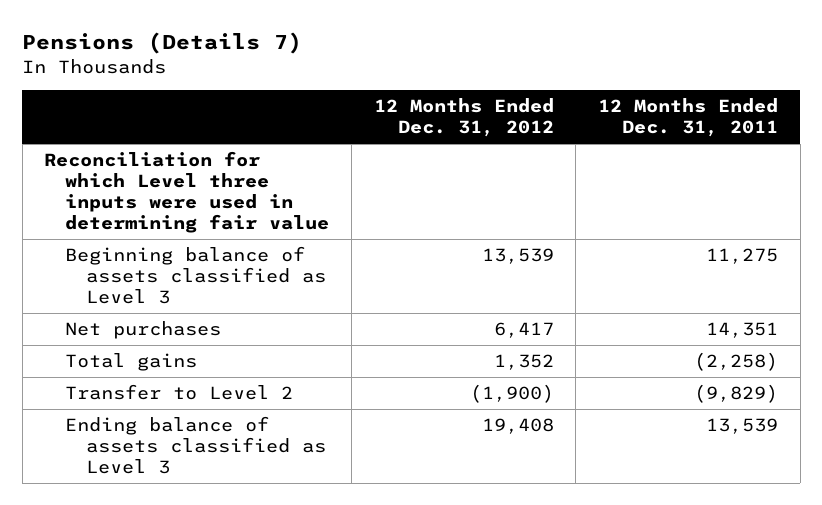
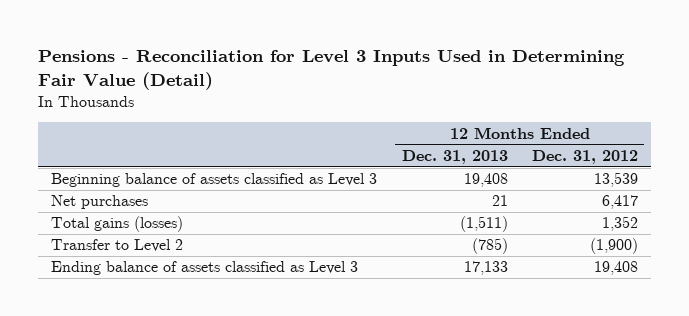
[22,32,303,55] Pensions (Details 7) -> [38,50,626,91] Pensions - Reconciliation for Level 3 Inputs Used in Determining Fair Value (Detail)
[597,98,778,138] 12 Months Ended Dec. 31, 2011 -> none
none -> [401,150,508,165] Dec. 31, 2013
[44,151,330,234] Reconciliation for which Level three inputs were used in determining fair value -> none
[65,353,198,372] Total gains -> [50,216,183,233] Total gains (losses)

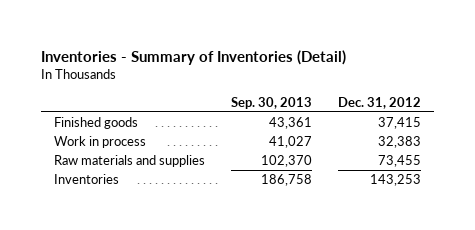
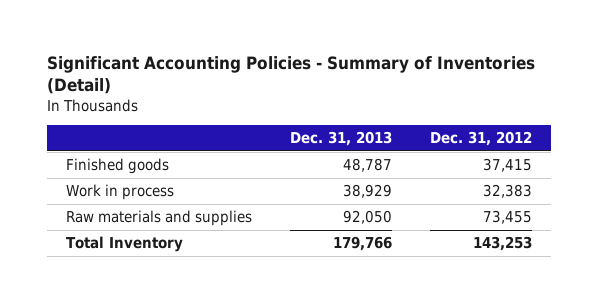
[41,49,347,65] Inventories - Summary of Inventories (Detail) -> [47,56,536,95] Significant Accounting Policies - Summary of Inventories (Detail)
[231,96,313,109] Sep. 30, 2013 -> none
none -> [289,131,392,147] Dec. 31, 2013
[54,174,120,185] Inventories -> [65,236,183,253] Total Inventory

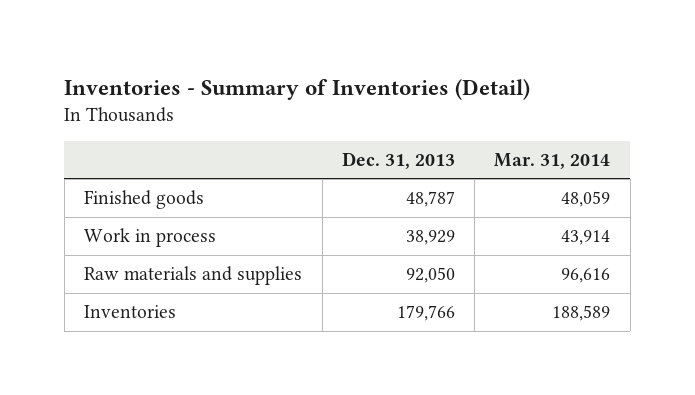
[47,56,536,95] Significant Accounting Policies - Summary of Inventories (Detail) -> [64,78,531,100] Inventories - Summary of Inventories (Detail)
[429,131,532,147] Dec. 31, 2012 -> none
none -> [494,152,611,169] Mar. 31, 2014
[65,236,183,253] Total Inventory -> [84,305,177,319] Inventories

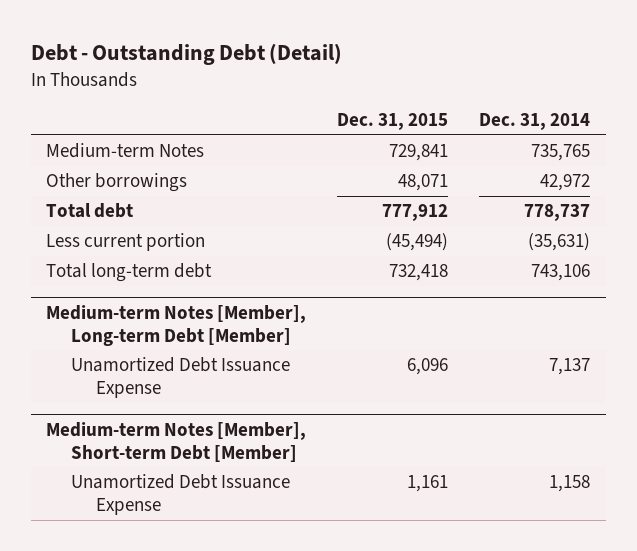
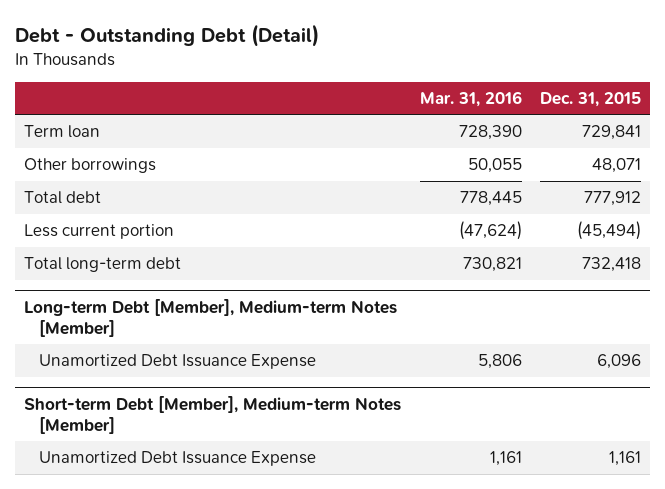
[479,113,591,131] Dec. 31, 2014 -> none
none -> [419,91,522,108] Mar. 31, 2016
[46,143,205,159] Medium-term Notes -> [24,125,101,139] Term loan
[46,304,307,346] Medium-term Notes [Member], Long-term Debt [Member] -> [24,298,398,337] Long-term Debt [Member], Medium-term Notes [Member]
[46,421,307,462] Medium-term Notes [Member], Short-term Debt [Member] -> [24,395,402,434] Short-term Debt [Member], Medium-term Notes [Member]

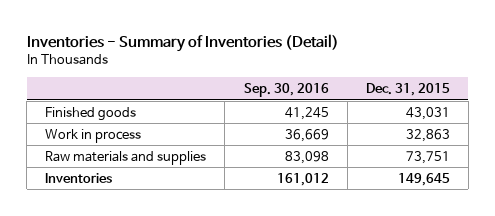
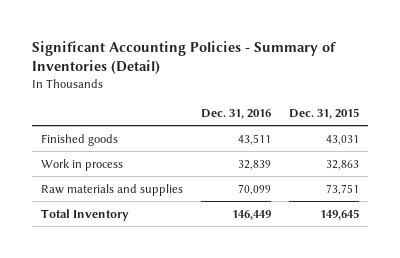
[26,33,339,52] Inventories - Summary of Inventories (Detail) -> [32,40,338,75] Significant Accounting Policies - Summary of Inventories (Detail)
[243,83,329,98] Sep. 30, 2016 -> none
none -> [201,108,272,119] Dec. 31, 2016
[45,172,113,183] Inventories -> [41,208,130,221] Total Inventory

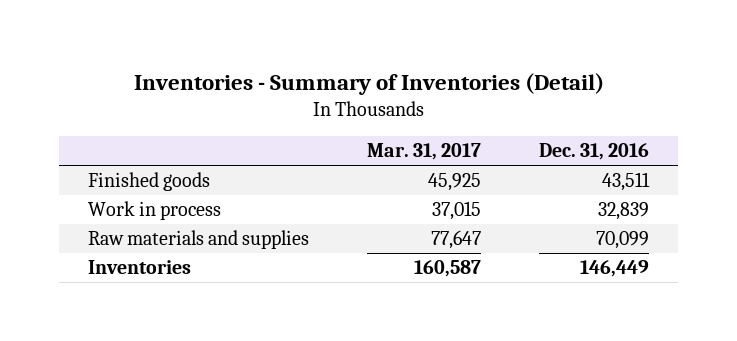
[32,40,338,75] Significant Accounting Policies - Summary of Inventories (Detail) -> [133,72,604,95] Inventories - Summary of Inventories (Detail)
[289,107,360,119] Dec. 31, 2015 -> none
none -> [367,143,482,161] Mar. 31, 2017
[41,208,130,221] Total Inventory -> [88,260,192,275] Inventories

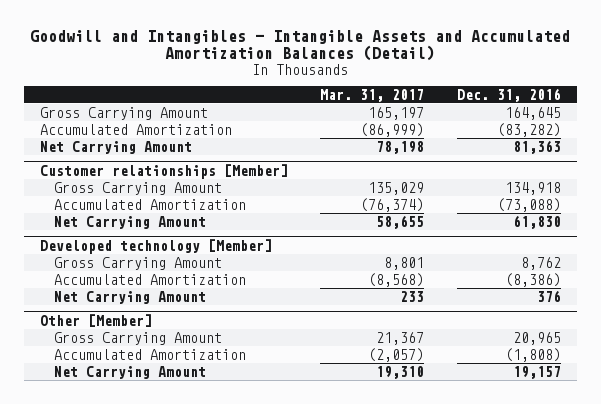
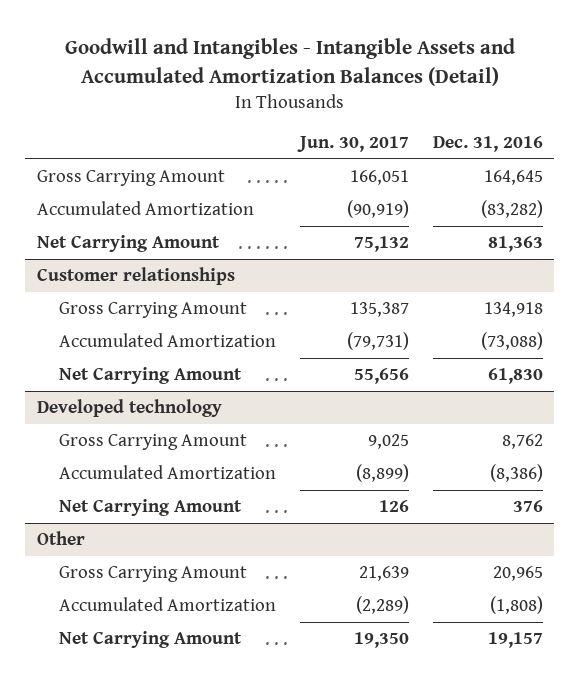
[320,88,425,102] Mar. 31, 2017 -> none
none -> [296,136,409,153] Jun. 30, 2017
[40,163,289,179] Customer relationships [Member] -> [37,267,236,286] Customer relationships
[40,238,273,254] Developed technology [Member] -> [37,399,223,418] Developed technology
[40,313,153,327] Other [Member] -> [37,531,86,546] Other

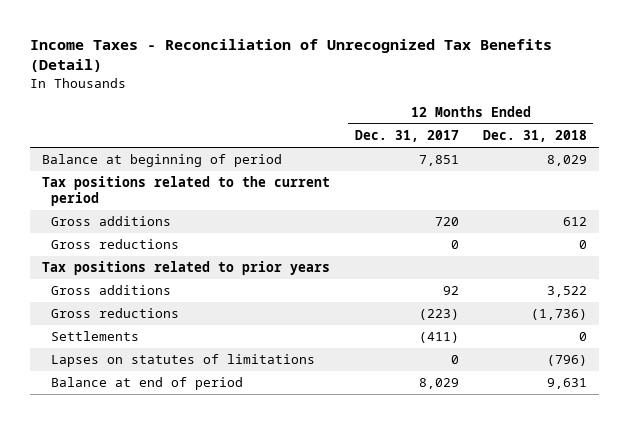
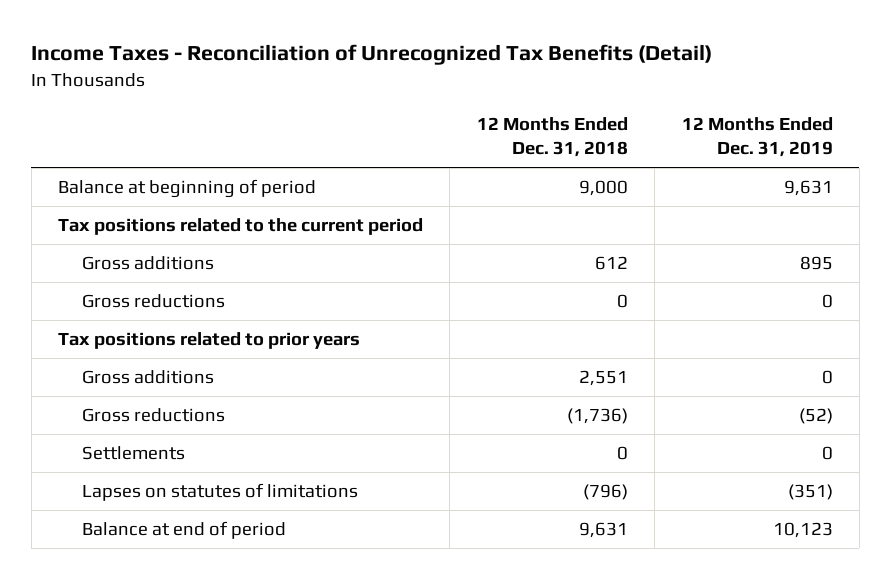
[354,130,459,143] Dec. 31, 2017 -> none
none -> [681,116,833,157] 12 Months Ended Dec. 31, 2019
[547,155,588,167] 8,029 -> [578,180,628,197] 9,000
[547,286,588,298] 3,522 -> [578,370,628,387] 2,551

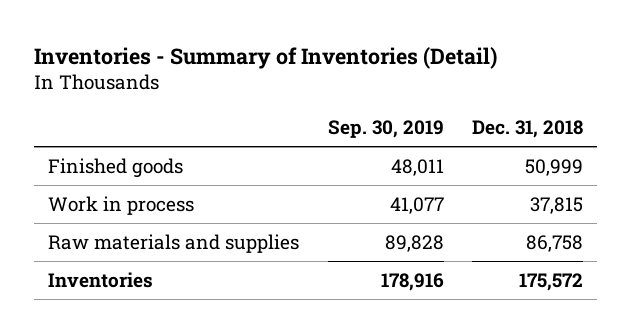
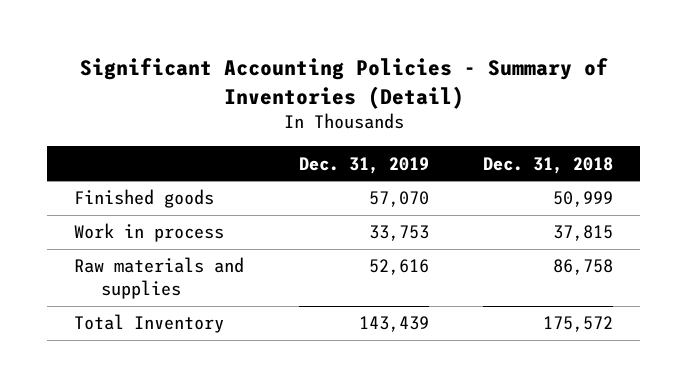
[34,46,498,69] Inventories - Summary of Inventories (Detail) -> [79,58,608,109] Significant Accounting Policies - Summary of Inventories (Detail)
[327,119,444,138] Sep. 30, 2019 -> none
none -> [298,156,429,174] Dec. 31, 2019
[48,271,154,288] Inventories -> [74,314,225,334] Total Inventory

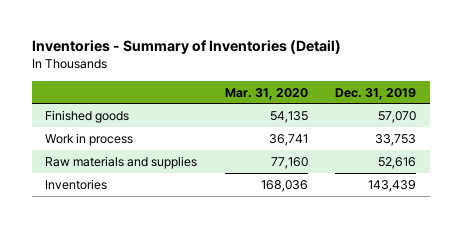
[79,58,608,109] Significant Accounting Policies - Summary of Inventories (Detail) -> [31,40,341,55] Inventories - Summary of Inventories (Detail)
[483,156,614,174] Dec. 31, 2018 -> none
none -> [224,87,308,100] Mar. 31, 2020
[74,314,225,334] Total Inventory -> [45,178,108,190] Inventories

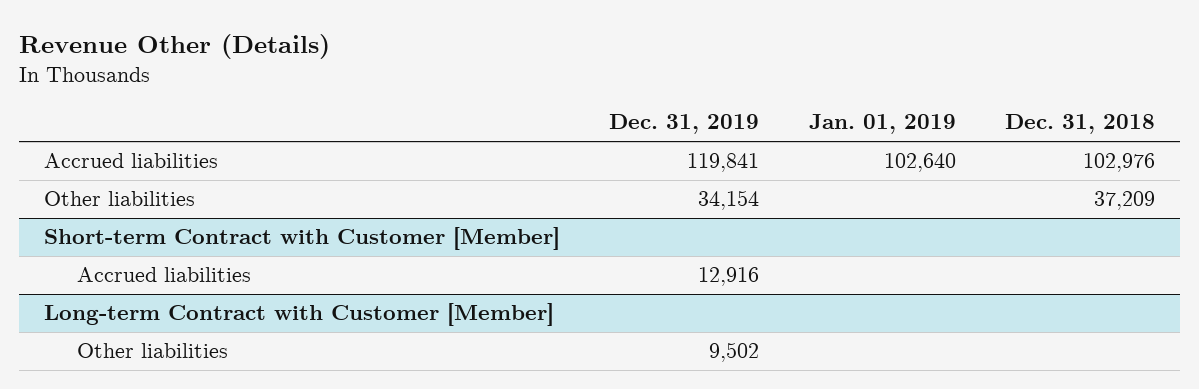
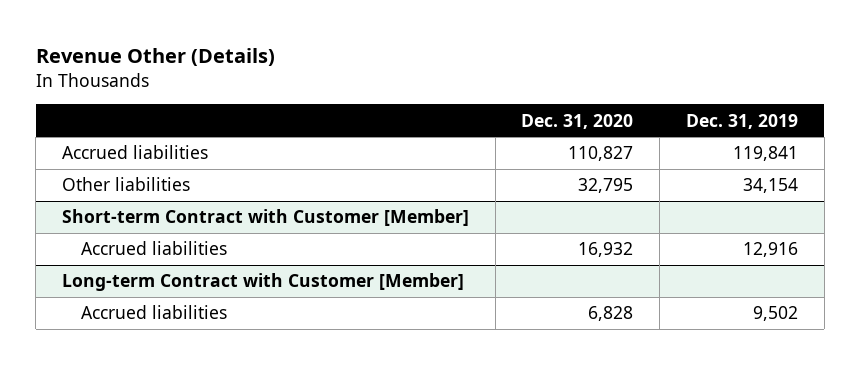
[808,114,956,135] Jan. 01, 2019 -> none
[1005,114,1156,135] Dec. 31, 2018 -> none
none -> [521,113,634,129] Dec. 31, 2020
[77,343,229,359] Other liabilities -> [81,305,228,320] Accrued liabilities

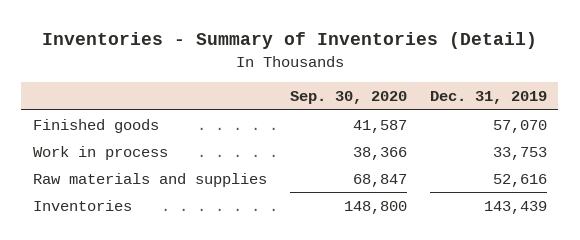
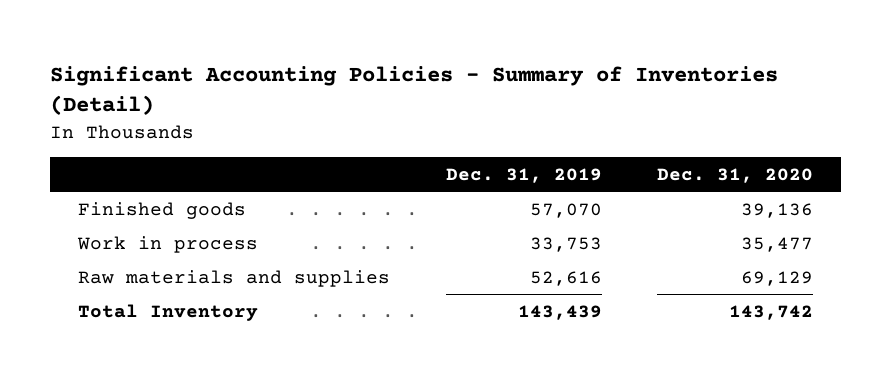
[41,32,537,50] Inventories - Summary of Inventories (Detail) -> [50,65,779,116] Significant Accounting Policies - Summary of Inventories (Detail)
[289,91,407,105] Sep. 30, 2020 -> none
none -> [657,167,814,183] Dec. 31, 2020
[32,199,132,211] Inventories -> [77,303,258,321] Total Inventory

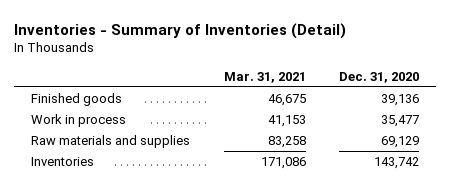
[50,65,779,116] Significant Accounting Policies - Summary of Inventories (Detail) -> [14,22,347,39] Inventories - Summary of Inventories (Detail)
[445,167,602,183] Dec. 31, 2019 -> none
none -> [223,71,306,83] Mar. 31, 2021
[77,303,258,321] Total Inventory -> [31,157,95,167] Inventories

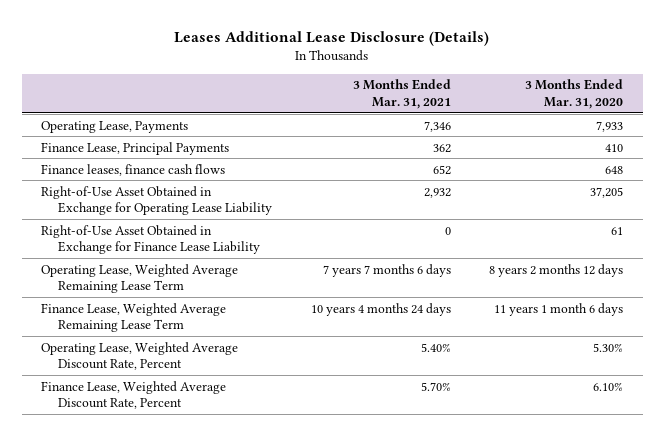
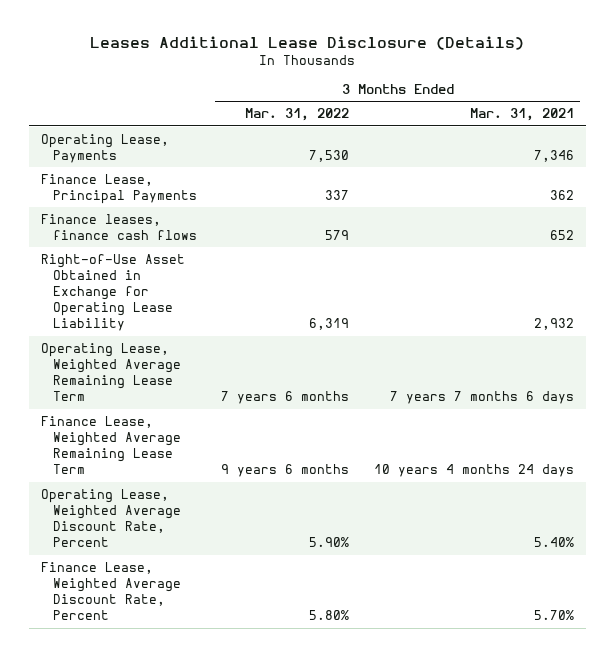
[525,79,624,109] 3 Months Ended Mar. 31, 2020 -> none
none -> [245,108,350,122] Mar. 31, 2022
[40,224,261,255] Right-of-Use Asset Obtained in Exchange for Finance Lease Liability -> none

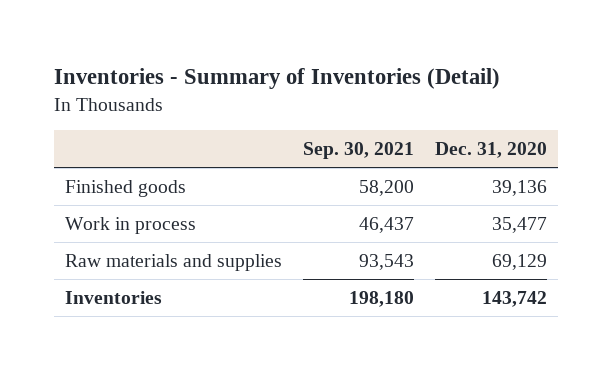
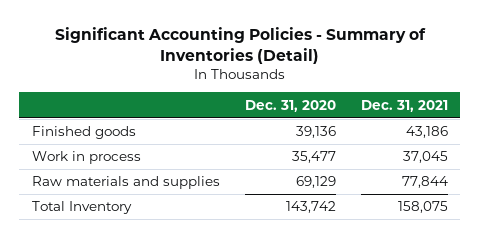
[53,68,500,90] Inventories - Summary of Inventories (Detail) -> [54,27,426,64] Significant Accounting Policies - Summary of Inventories (Detail)
[302,142,414,160] Sep. 30, 2021 -> none
none -> [360,99,448,112] Dec. 31, 2021
[64,290,162,304] Inventories -> [31,201,132,215] Total Inventory

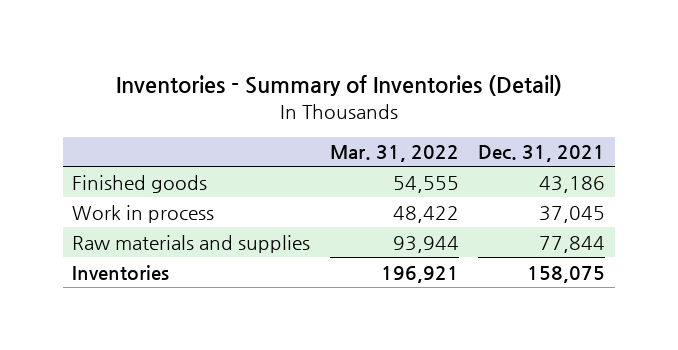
[54,27,426,64] Significant Accounting Policies - Summary of Inventories (Detail) -> [115,75,562,97] Inventories - Summary of Inventories (Detail)
[244,99,336,112] Dec. 31, 2020 -> none
none -> [329,145,459,163] Mar. 31, 2022
[31,201,132,215] Total Inventory -> [72,264,170,280] Inventories

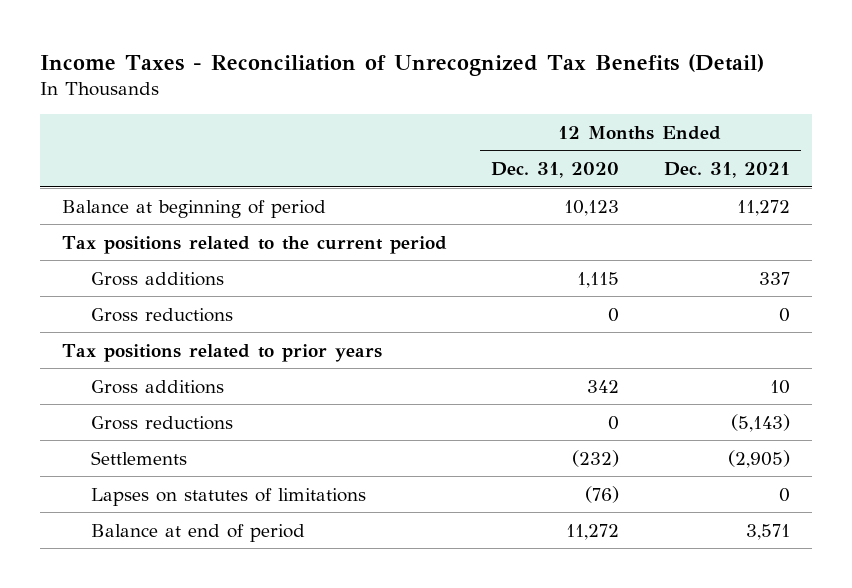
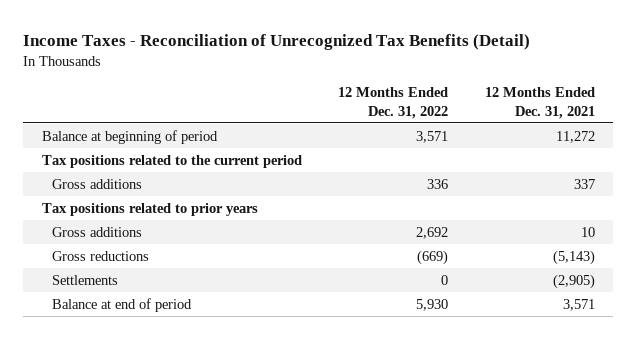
[491,162,620,179] Dec. 31, 2020 -> none
none -> [338,87,449,119] 12 Months Ended Dec. 31, 2022
[90,307,233,322] Gross reductions -> none
[90,487,366,506] Lapses on statutes of limitations -> none

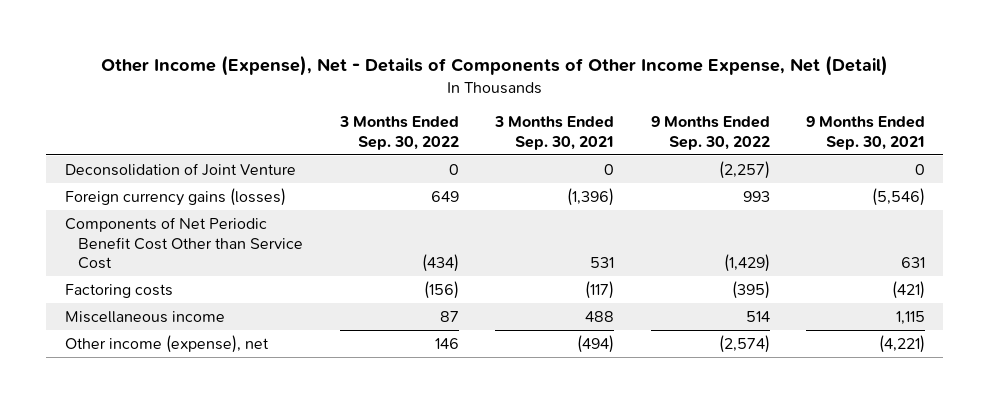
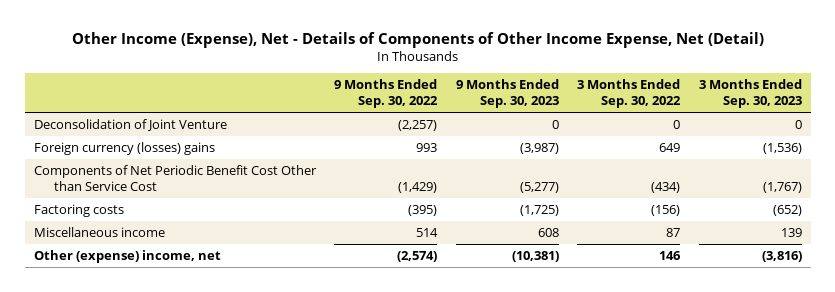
[494,116,615,150] 3 Months Ended Sep. 30, 2021 -> none
[805,116,925,150] 9 Months Ended Sep. 30, 2021 -> none
none -> [455,79,559,108] 9 Months Ended Sep. 30, 2023
none -> [698,79,802,108] 3 Months Ended Sep. 30, 2023
[64,187,286,206] Foreign currency gains (losses) -> [33,142,215,156] Foreign currency (losses) gains
[64,334,269,353] Other income (expense), net -> [33,250,221,264] Other (expense) income, net

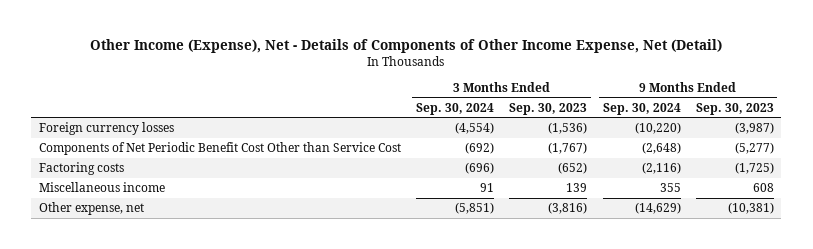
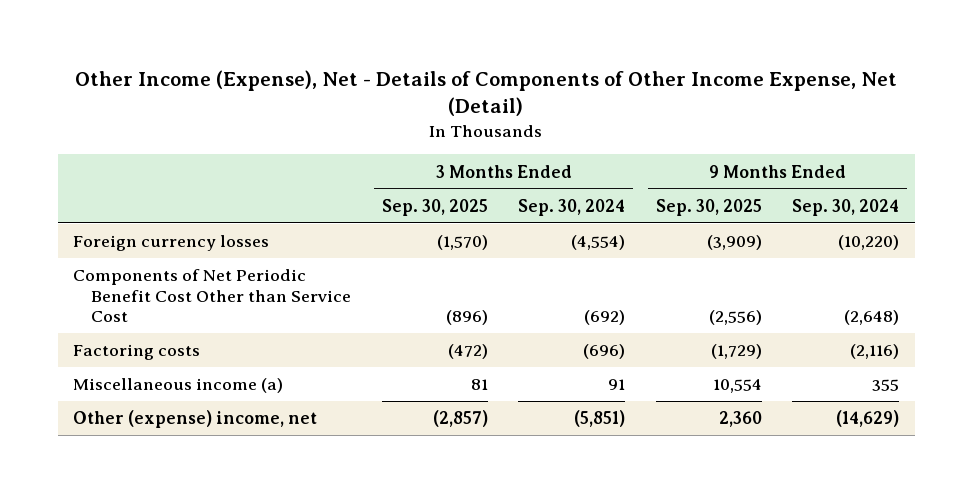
[509,102,588,115] Sep. 30, 2023 -> none
[695,102,774,115] Sep. 30, 2023 -> none
none -> [381,198,488,216] Sep. 30, 2025
none -> [655,198,762,216] Sep. 30, 2025
[38,182,165,193] Miscellaneous income -> [73,378,284,394] Miscellaneous income (a)
[38,202,144,216] Other expense, net -> [73,410,318,429] Other (expense) income, net

